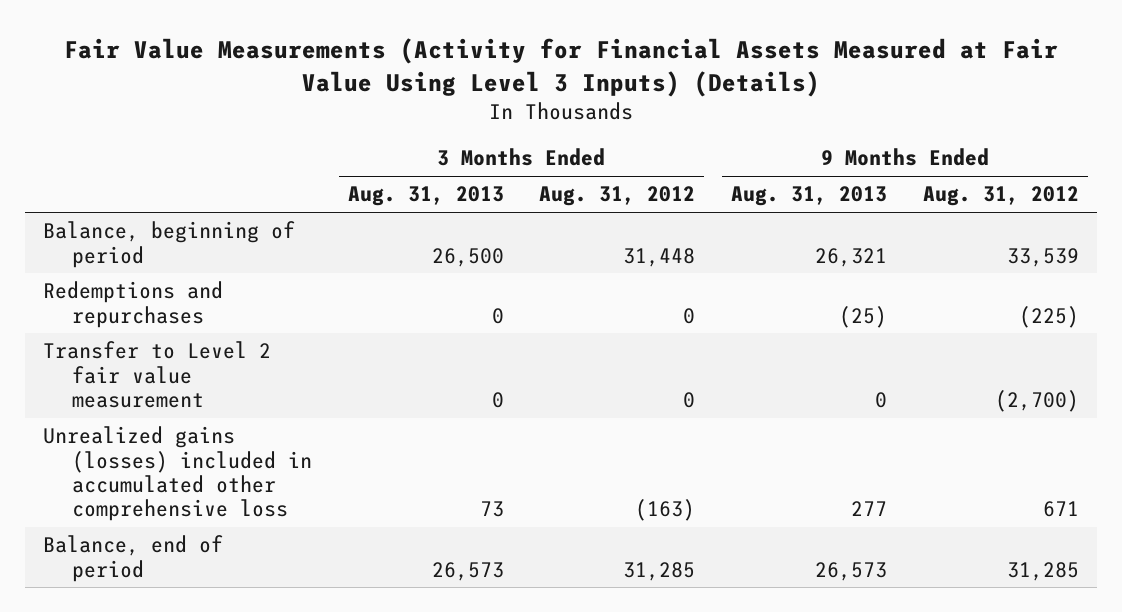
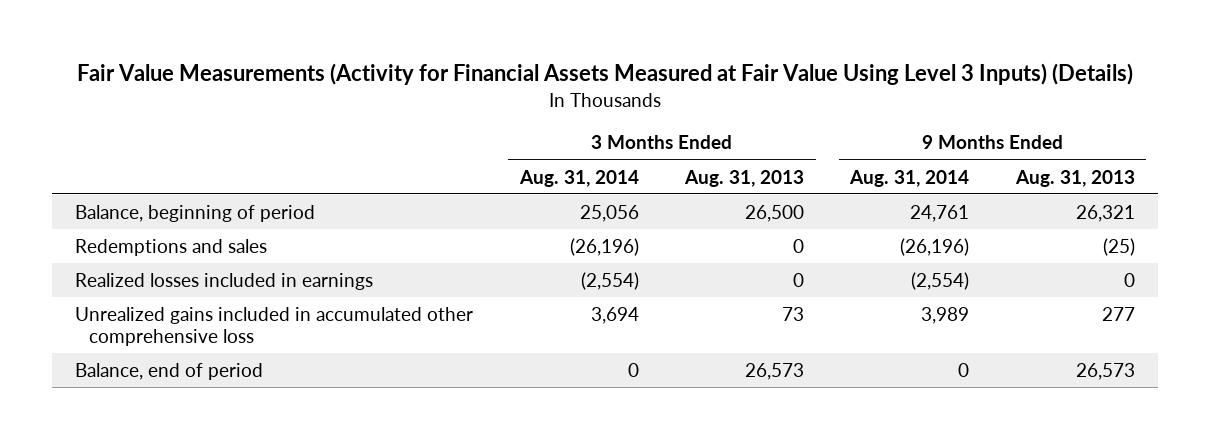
[539,186,696,207] Aug. 31, 2012 -> none
[922,186,1079,207] Aug. 31, 2012 -> none
none -> [518,169,639,187] Aug. 31, 2014
none -> [849,169,970,187] Aug. 31, 2014
[43,341,272,408] Transfer to Level 2 fair value measurement -> none
[43,281,224,328] Redemptions and repurchases -> [75,238,268,256] Redemptions and sales
none -> [75,272,374,290] Realized losses included in earnings
[43,426,312,522] Unrealized gains (losses) included in accumulated other comprehensive loss -> [75,306,474,346] Unrealized gains included in accumulated other comprehensive loss

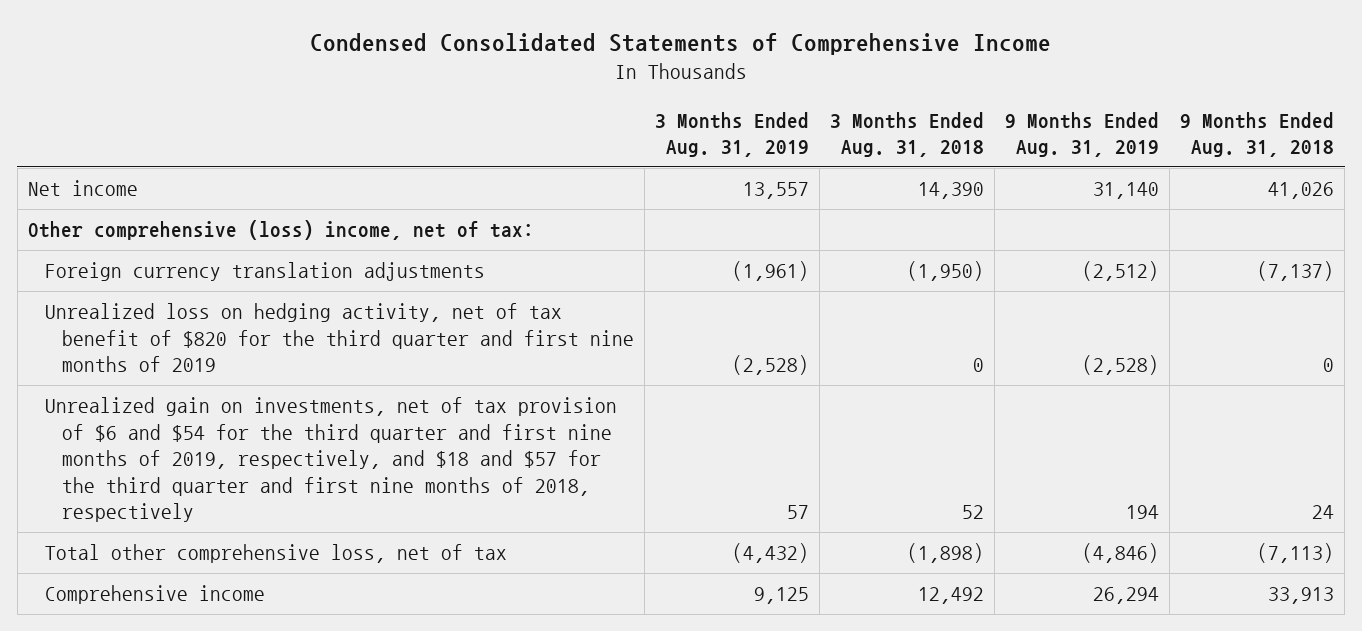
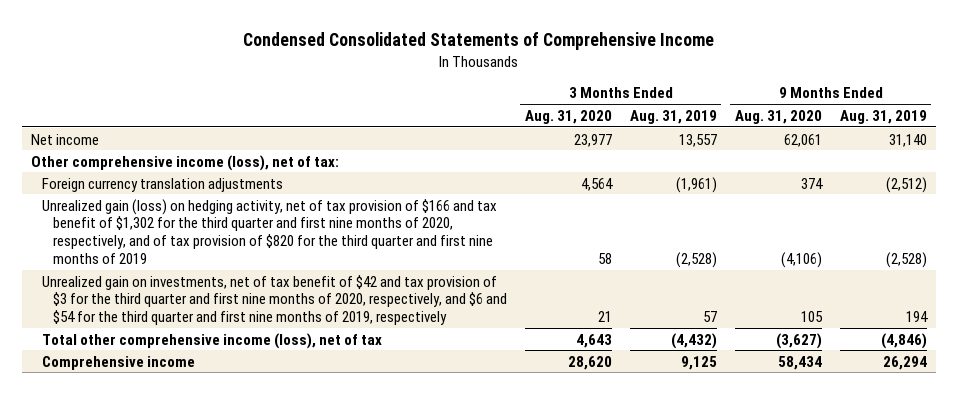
[829,111,984,158] 3 Months Ended Aug. 31, 2018 -> none
[1180,111,1335,158] 9 Months Ended Aug. 31, 2018 -> none
none -> [524,109,612,124] Aug. 31, 2020
none -> [734,109,822,124] Aug. 31, 2020
[27,220,534,241] Other comprehensive (loss) income, net of tax: -> [31,154,340,171] Other comprehensive income (loss), net of tax:
[44,303,634,373] Unrealized loss on hedging activity, net of tax benefit of $820 for the third quarter and first nine months of 2019 -> [42,198,498,265] Unrealized gain (loss) on hedging activity, net of tax provision of $166 and tax benefit of $1,302 for the third quarter and first nine months of 2020, respectively, and of tax provision of $820 for the third quarter and first nine months of 2019
[44,397,617,522] Unrealized gain on investments, net of tax provision of $6 and $54 for the third quarter and first nine months of 2019, respectively, and $18 and $57 for the third quarter and first nine months of 2018, respectively -> [42,274,507,326] Unrealized gain on investments, net of tax benefit of $42 and tax provision of $3 for the third quarter and first nine months of 2020, respectively, and $6 and $54 for the third quarter and first nine months of 2019, respectively
[44,544,507,564] Total other comprehensive loss, net of tax -> [42,332,383,349] Total other comprehensive income (loss), net of tax

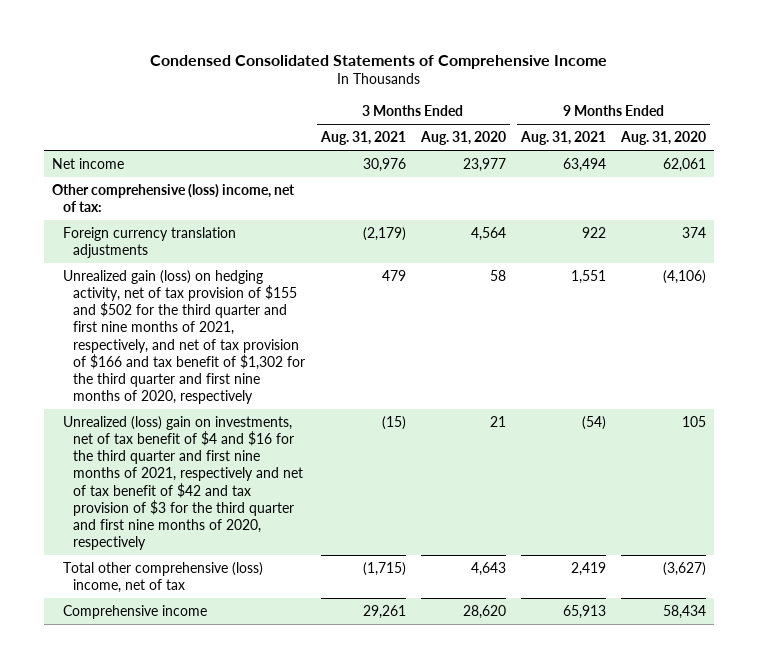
[629,109,717,124] Aug. 31, 2019 -> none
[839,109,927,124] Aug. 31, 2019 -> none
none -> [319,131,406,146] Aug. 31, 2021
none -> [520,131,607,146] Aug. 31, 2021
[31,154,340,171] Other comprehensive income (loss), net of tax: -> [51,184,295,213] Other comprehensive (loss) income, net of tax:
[42,198,498,265] Unrealized gain (loss) on hedging activity, net of tax provision of $166 and tax benefit of $1,302 for the third quarter and first nine months of 2020, respectively, and of tax provision of $820 for the third quarter and first nine months of 2019 -> [62,270,306,404] Unrealized gain (loss) on hedging activity, net of tax provision of $155 and $502 for the third quarter and first nine months of 2021, respectively, and net of tax provision of $166 and tax benefit of $1,302 for the third quarter and first nine months of 2020, respectively
[42,274,507,326] Unrealized gain on investments, net of tax benefit of $42 and tax provision of $3 for the third quarter and first nine months of 2020, respectively, and $6 and $54 for the third quarter and first nine months of 2019, respectively -> [62,416,304,550] Unrealized (loss) gain on investments, net of tax benefit of $4 and $16 for the third quarter and first nine months of 2021, respectively and net of tax benefit of $42 and tax provision of $3 for the third quarter and first nine months of 2020, respectively
[42,332,383,349] Total other comprehensive income (loss), net of tax -> [62,562,263,594] Total other comprehensive (loss) income, net of tax

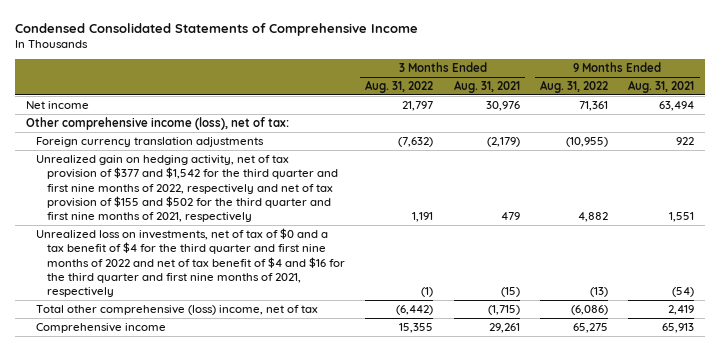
[419,131,506,146] Aug. 31, 2020 -> none
[620,131,707,146] Aug. 31, 2020 -> none
none -> [365,80,434,94] Aug. 31, 2022
none -> [540,80,609,94] Aug. 31, 2022
[51,184,295,213] Other comprehensive (loss) income, net of tax: -> [25,116,289,130] Other comprehensive income (loss), net of tax:
[62,270,306,404] Unrealized gain (loss) on hedging activity, net of tax provision of $155 and $502 for the third quarter and first nine months of 2021, respectively, and net of tax provision of $166 and tax benefit of $1,302 for the third quarter and first nine months of 2020, respectively -> [36,154,338,223] Unrealized gain on hedging activity, net of tax provision of $377 and $1,542 for the third quarter and first nine months of 2022, respectively and net of tax provision of $155 and $502 for the third quarter and first nine months of 2021, respectively
[62,416,304,550] Unrealized (loss) gain on investments, net of tax benefit of $4 and $16 for the third quarter and first nine months of 2021, respectively and net of tax benefit of $42 and tax provision of $3 for the third quarter and first nine months of 2020, respectively -> [36,227,345,298] Unrealized loss on investments, net of tax of $0 and a tax benefit of $4 for the third quarter and first nine months of 2022 and net of tax benefit of $4 and $16 for the third quarter and first nine months of 2021, respectively

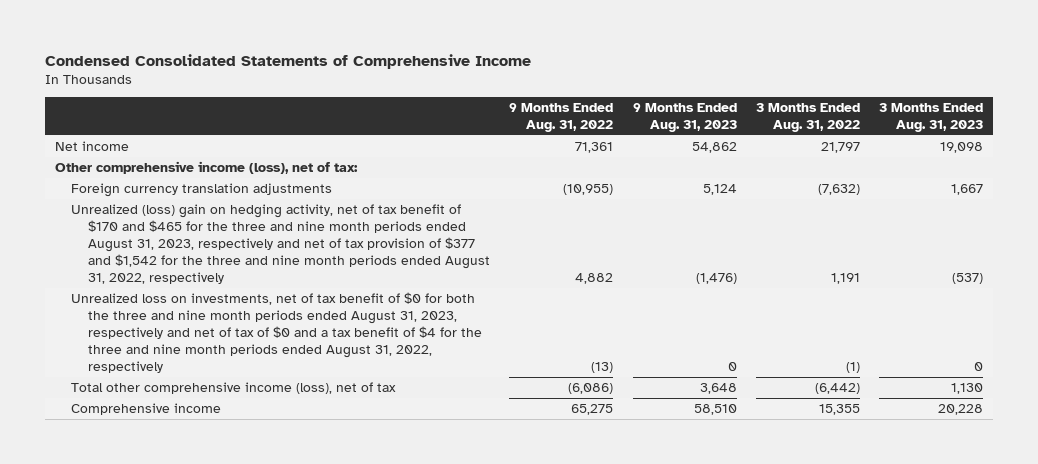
[453,80,520,94] Aug. 31, 2021 -> none
[628,80,695,94] Aug. 31, 2021 -> none
none -> [632,103,737,133] 9 Months Ended Aug. 31, 2023
none -> [879,103,984,133] 3 Months Ended Aug. 31, 2023
[36,154,338,223] Unrealized gain on hedging activity, net of tax provision of $377 and $1,542 for the third quarter and first nine months of 2022, respectively and net of tax provision of $155 and $502 for the third quarter and first nine months of 2021, respectively -> [71,203,491,284] Unrealized (loss) gain on hedging activity, net of tax benefit of $170 and $465 for the three and nine month periods ended August 31, 2023, respectively and net of tax provision of $377 and $1,542 for the three and nine month periods ended August 31, 2022, respectively
[36,227,345,298] Unrealized loss on investments, net of tax of $0 and a tax benefit of $4 for the third quarter and first nine months of 2022 and net of tax benefit of $4 and $16 for the third quarter and first nine months of 2021, respectively -> [71,291,483,373] Unrealized loss on investments, net of tax benefit of $0 for both the three and nine month periods ended August 31, 2023, respectively and net of tax of $0 and a tax benefit of $4 for the three and nine month periods ended August 31, 2022, respectively
[36,304,319,315] Total other comprehensive (loss) income, net of tax -> [71,381,397,394] Total other comprehensive income (loss), net of tax

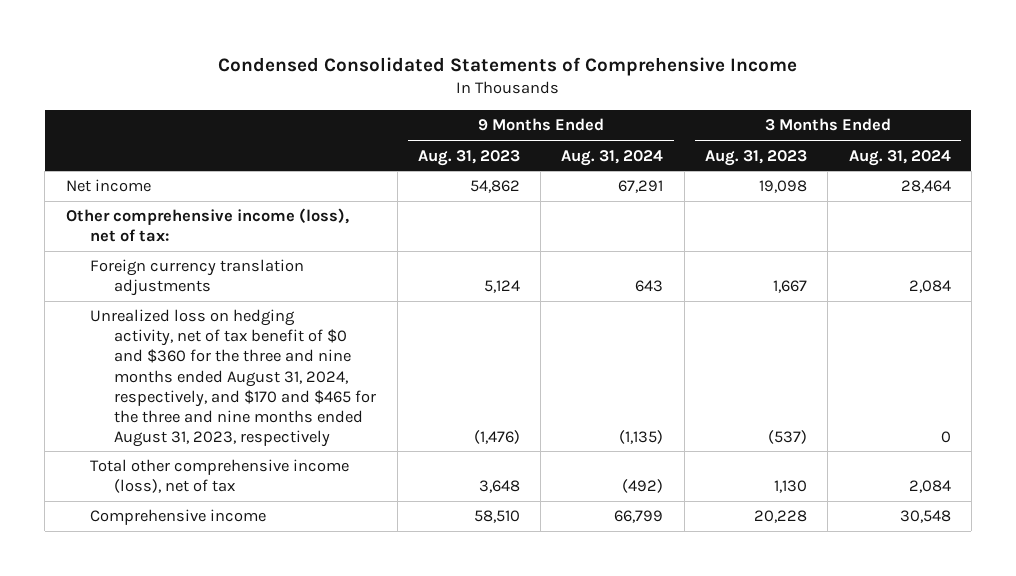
[509,103,614,133] 9 Months Ended Aug. 31, 2022 -> none
[755,103,860,133] 3 Months Ended Aug. 31, 2022 -> none
none -> [561,149,664,166] Aug. 31, 2024
none -> [848,149,951,166] Aug. 31, 2024
[71,291,483,373] Unrealized loss on investments, net of tax benefit of $0 for both the three and nine month periods ended August 31, 2023, respectively and net of tax of $0 and a tax benefit of $4 for the three and nine month periods ended August 31, 2022, respectively -> none
[71,203,491,284] Unrealized (loss) gain on hedging activity, net of tax benefit of $170 and $465 for the three and nine month periods ended August 31, 2023, respectively and net of tax provision of $377 and $1,542 for the three and nine month periods ended August 31, 2022, respectively -> [89,309,377,447] Unrealized loss on hedging activity, net of tax benefit of $0 and $360 for the three and nine months ended August 31, 2024, respectively, and $170 and $465 for the three and nine months ended August 31, 2023, respectively

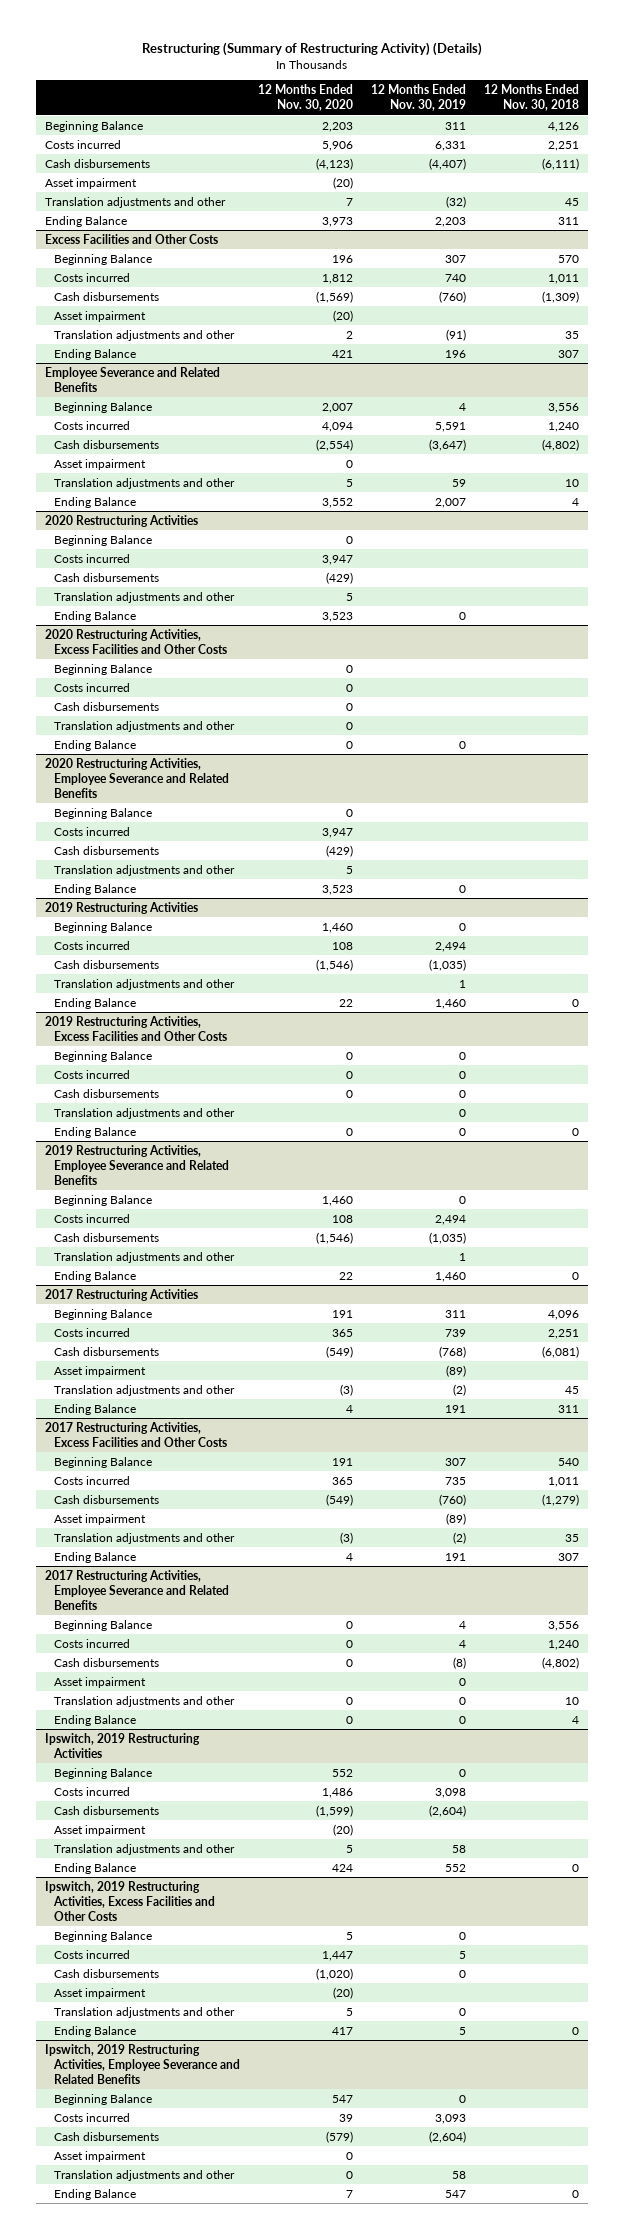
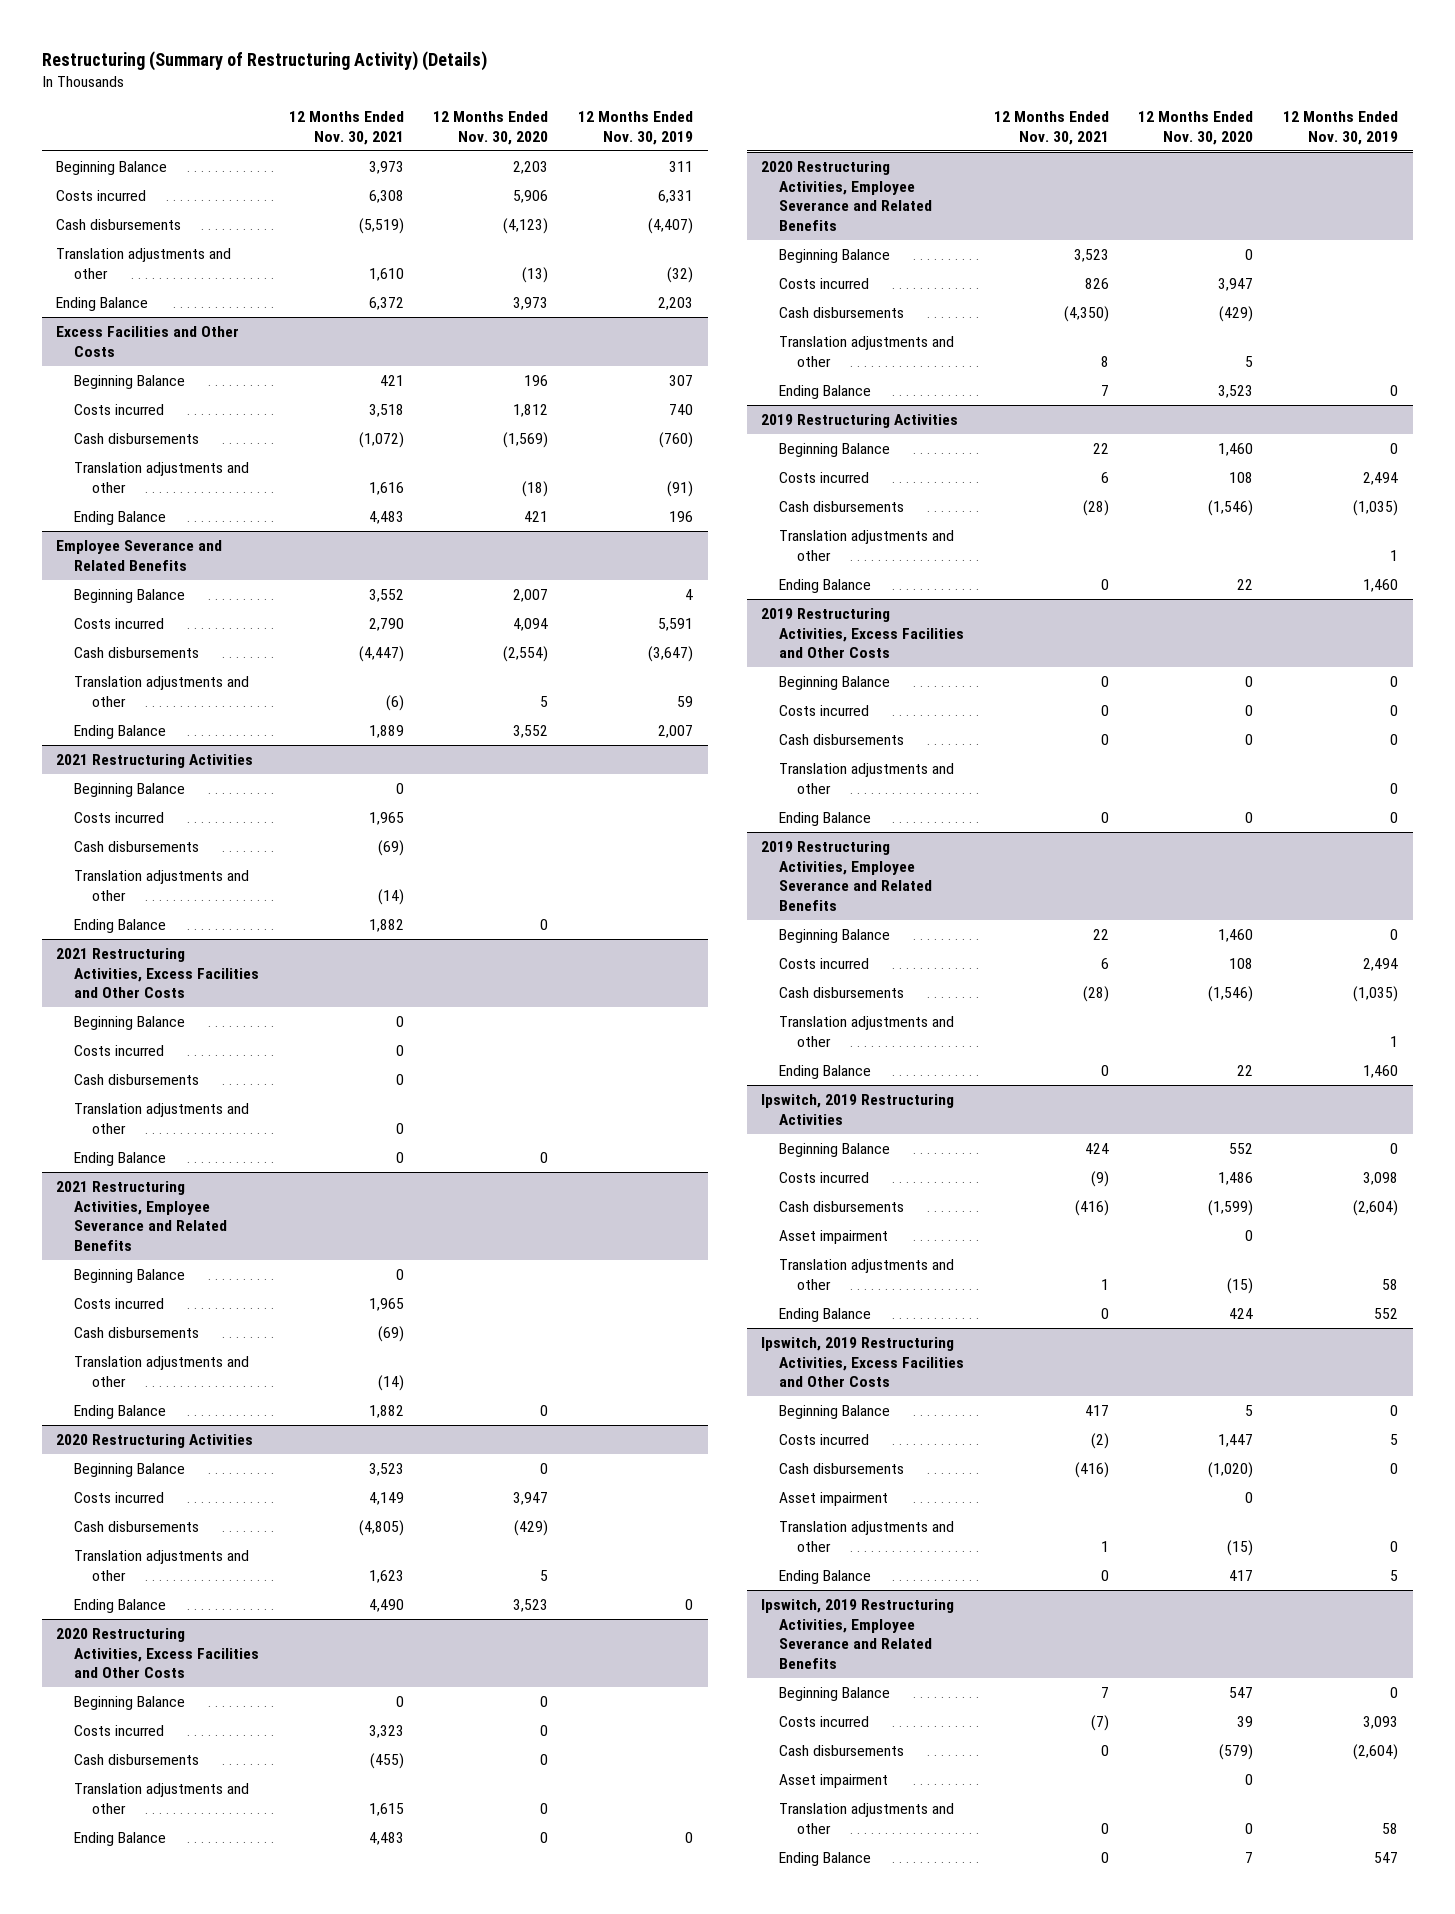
[483,84,579,111] 12 Months Ended Nov. 30, 2018 -> none
none -> [288,110,404,145] 12 Months Ended Nov. 30, 2021
[44,177,137,189] Asset impairment -> none
[345,197,353,206] 7 -> [522,266,549,283] (13)
[53,310,146,322] Asset impairment -> none
[345,330,353,339] 2 -> [522,480,549,497] (18)
[53,458,146,470] Asset impairment -> none
none -> [56,753,254,768] 2021 Restructuring Activities
none -> [74,782,186,797] Beginning Balance
none -> [74,811,165,823] Costs incurred
none -> [74,840,200,852] Cash disbursements
none -> [74,869,250,901] Translation adjustments and other
none -> [74,918,167,933] Ending Balance
none -> [56,947,260,999] 2021 Restructuring Activities, Excess Facilities and Other Costs
none -> [74,1015,186,1030] Beginning Balance
none -> [74,1044,165,1056] Costs incurred
none -> [74,1073,200,1085] Cash disbursements
none -> [74,1102,250,1134] Translation adjustments and other
none -> [74,1151,167,1166] Ending Balance
none -> [56,1180,228,1252] 2021 Restructuring Activities, Employee Severance and Related Benefits
none -> [74,1268,186,1283] Beginning Balance
none -> [74,1297,165,1309] Costs incurred
none -> [74,1326,200,1338] Cash disbursements
none -> [74,1355,250,1387] Translation adjustments and other
none -> [74,1404,167,1419] Ending Balance
[44,1288,198,1301] 2017 Restructuring Activities -> none
[53,1308,152,1320] Beginning Balance -> none
[53,1327,130,1337] Costs incurred -> none
[53,1346,159,1356] Cash disbursements -> none
[53,1365,146,1377] Asset impairment -> none
[53,1384,235,1396] Translation adjustments and other -> none
[53,1403,136,1415] Ending Balance -> none
[44,1421,227,1447] 2017 Restructuring Activities, Excess Facilities and Other Costs -> none
[53,1456,152,1468] Beginning Balance -> none
[53,1475,130,1485] Costs incurred -> none
[53,1494,159,1504] Cash disbursements -> none
[53,1513,146,1525] Asset impairment -> none
[53,1532,235,1544] Translation adjustments and other -> none
[53,1551,136,1563] Ending Balance -> none
[44,1569,229,1610] 2017 Restructuring Activities, Employee Severance and Related Benefits -> none
[53,1619,152,1631] Beginning Balance -> none
[53,1638,130,1648] Costs incurred -> none
[53,1657,159,1667] Cash disbursements -> none
[53,1676,146,1688] Asset impairment -> none
[53,1695,235,1707] Translation adjustments and other -> none
[53,1714,136,1726] Ending Balance -> none
[332,1823,353,1836] (20) -> [1245,1229,1254,1241] 0
[345,1844,353,1853] 5 -> [1227,1277,1254,1294] (15)
[332,1986,353,1999] (20) -> [1245,1491,1254,1503] 0
[345,2007,353,2016] 5 -> [1227,1539,1254,1556] (15)

